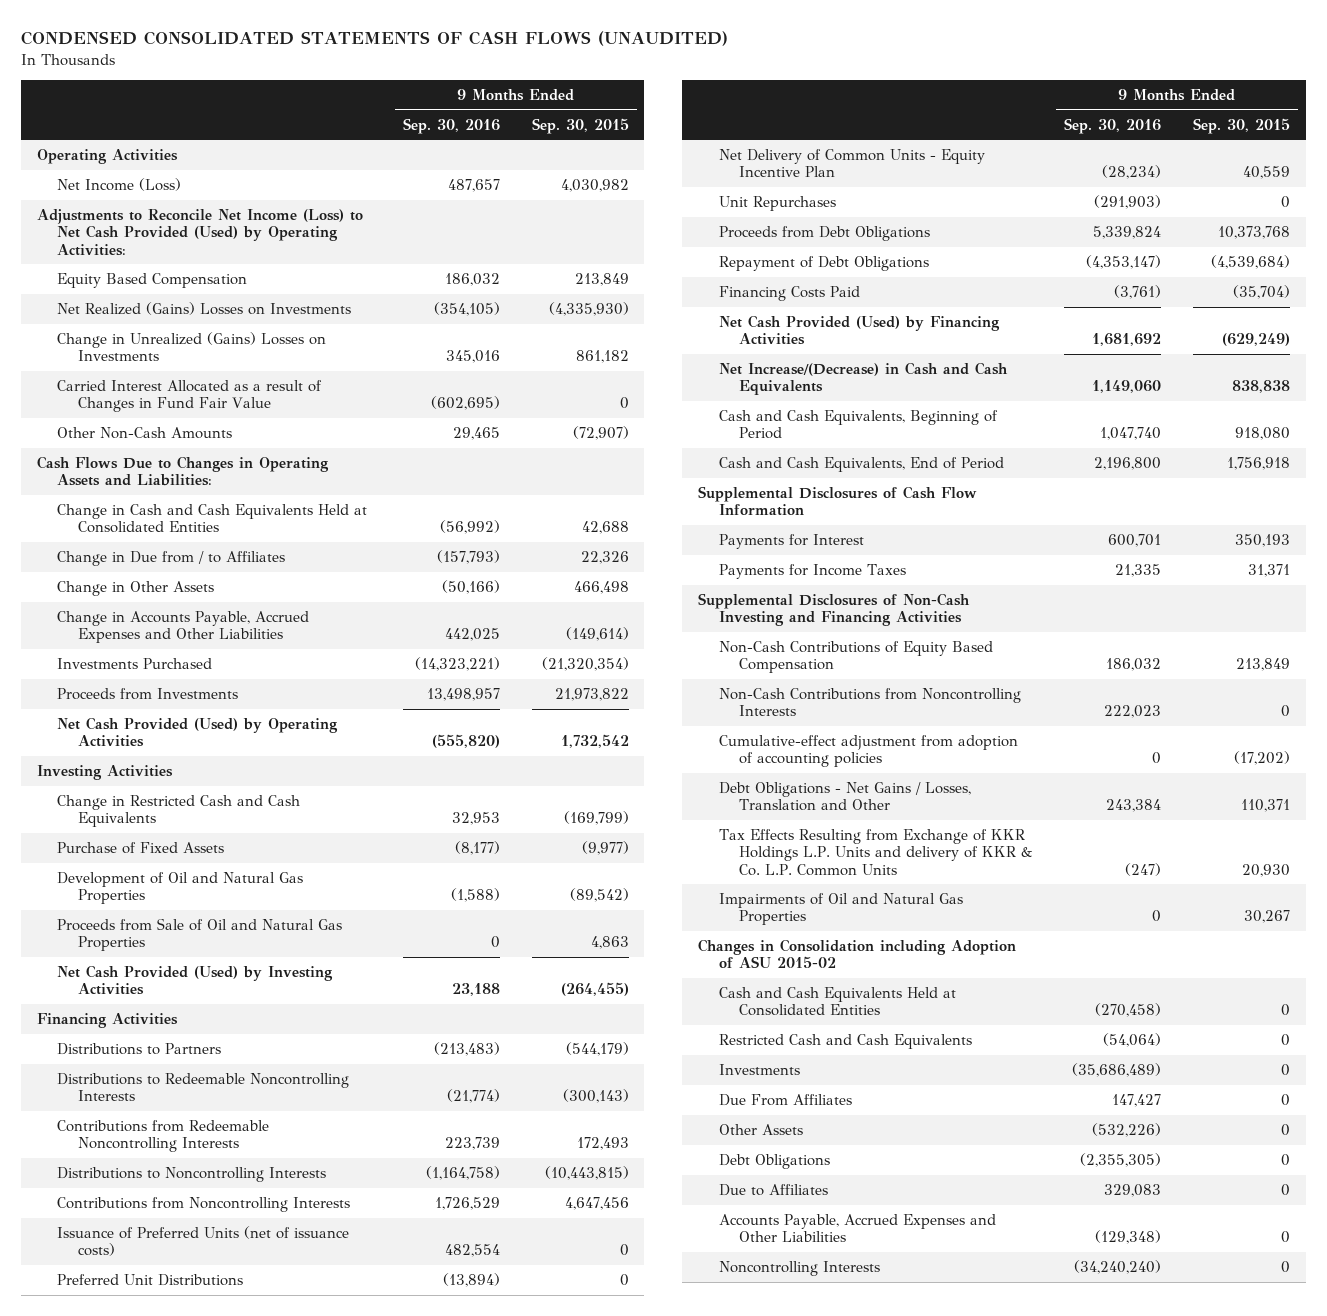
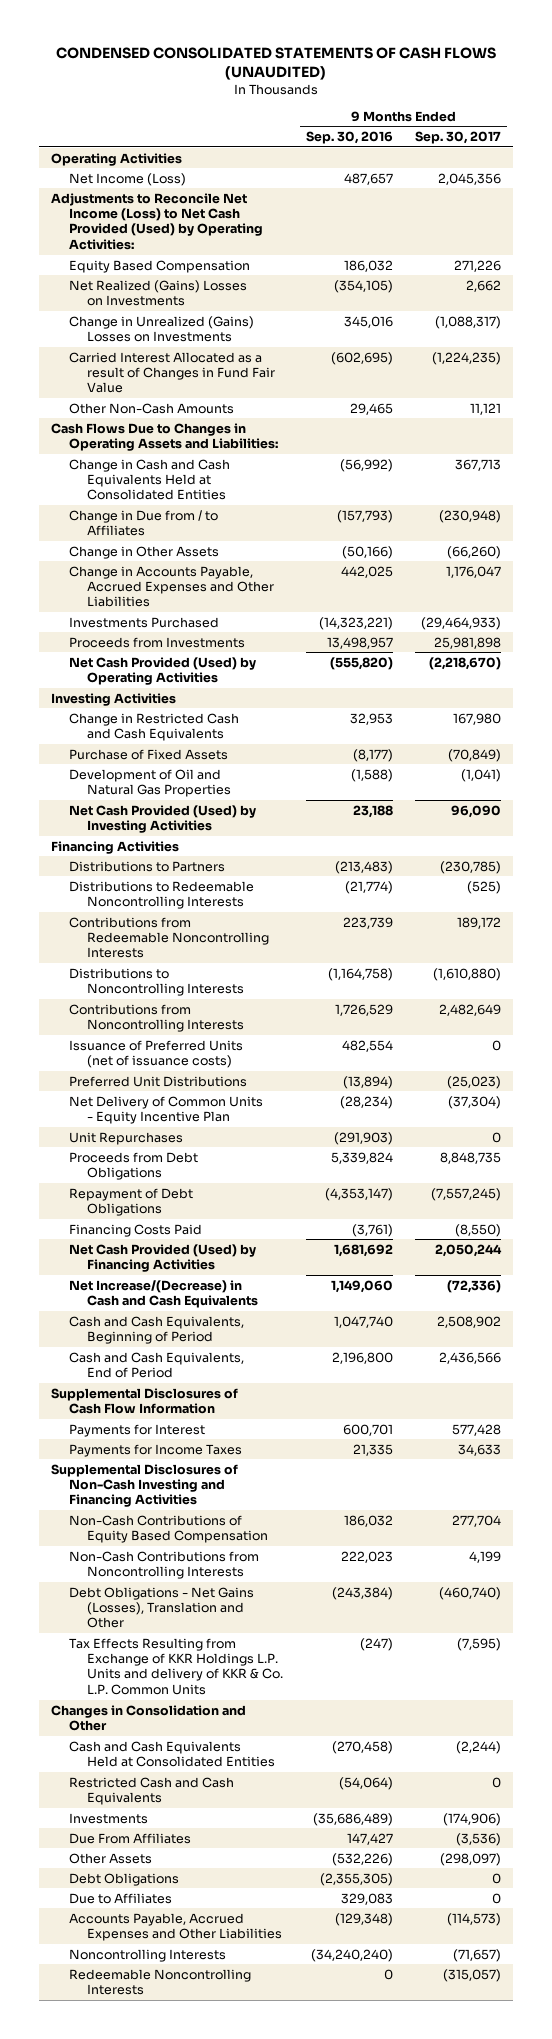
[531,117,629,134] Sep. 30, 2015 -> none
none -> [415,131,502,145] Sep. 30, 2017
[57,917,343,952] Proceeds from Sale of Oil and Natural Gas Properties -> none
[718,734,1018,768] Cumulative-effect adjustment from adoption of accounting policies -> none
[718,781,971,812] Debt Obligations - Net Gains / Losses, Translation and Other -> [68,1586,254,1629] Debt Obligations - Net Gains (Losses), Translation and Other
[1106,799,1162,813] 243,384 -> [331,1586,393,1600] (243,384)
[718,892,963,926] Impairments of Oil and Natural Gas Properties -> none
[698,938,1017,969] Changes in Consolidation including Adoption of ASU 2015-02 -> [50,1704,246,1732] Changes in Consolidation and Other
none -> [68,1968,251,1996] Redeemable Noncontrolling Interests

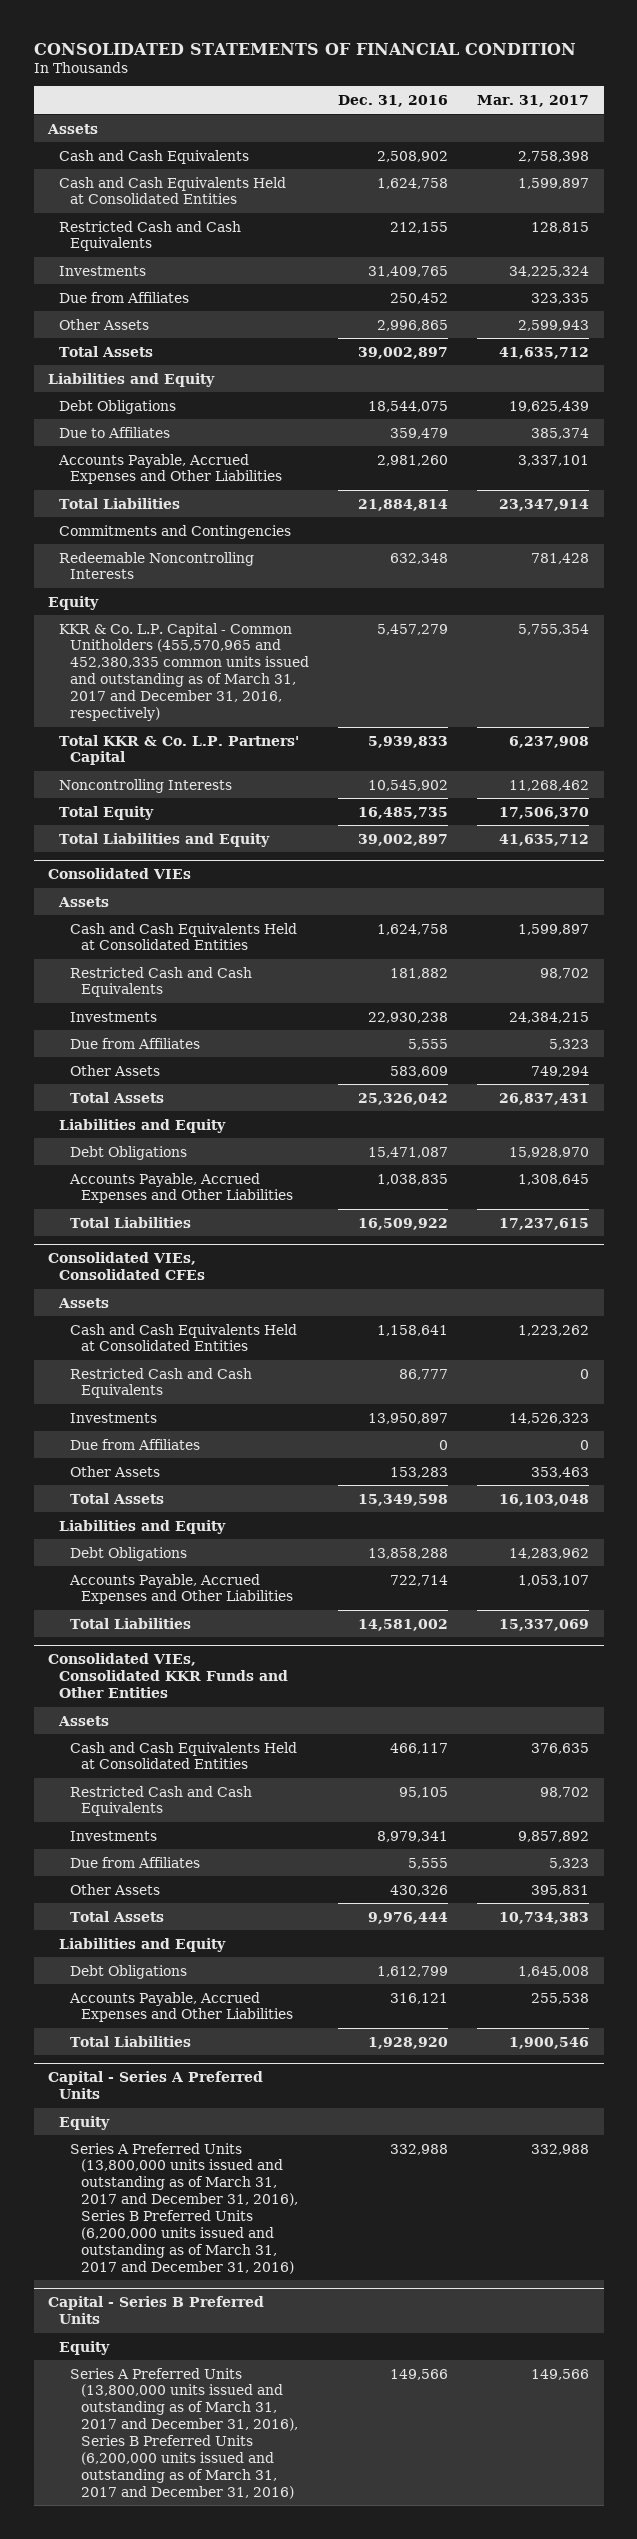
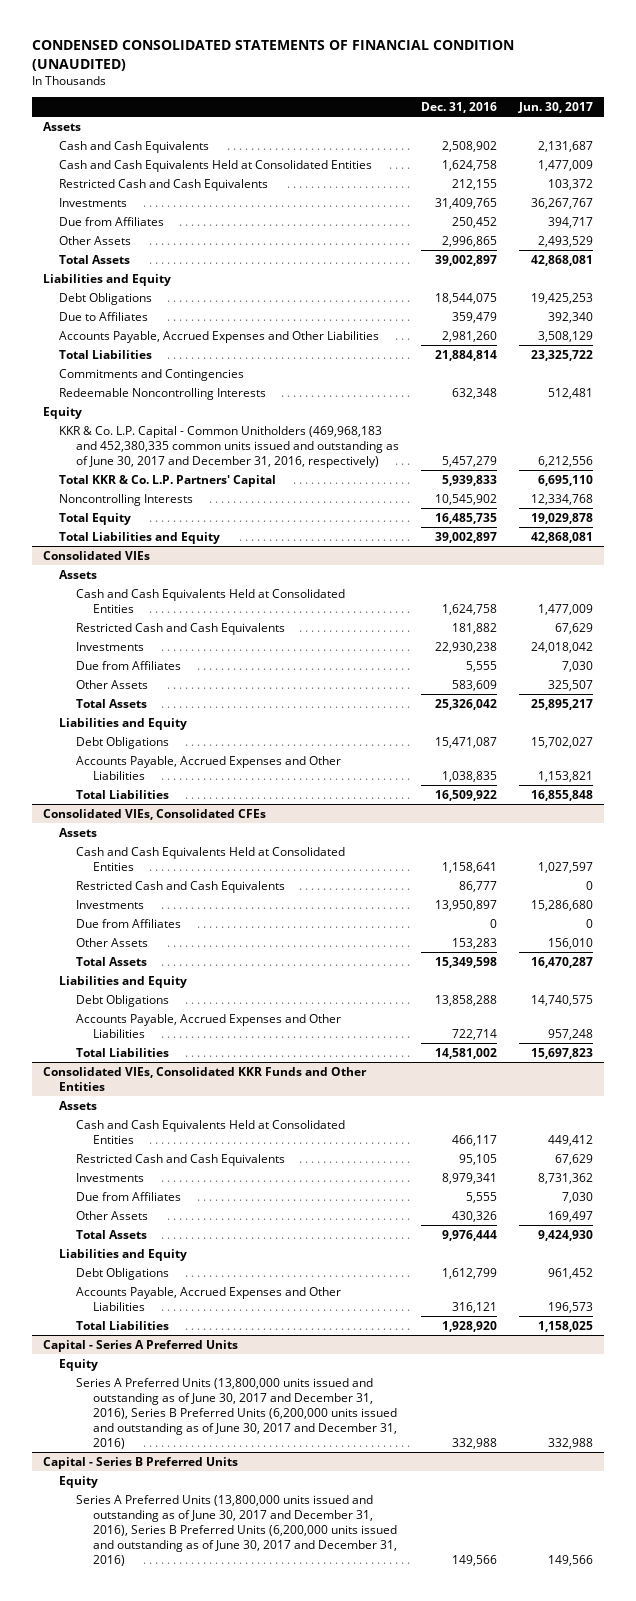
[33,42,576,55] CONSOLIDATED STATEMENTS OF FINANCIAL CONDITION -> [31,40,514,71] CONDENSED CONSOLIDATED STATEMENTS OF FINANCIAL CONDITION (UNAUDITED)
[477,94,590,107] Mar. 31, 2017 -> none
none -> [518,101,594,113] Jun. 30, 2017
[59,622,310,721] KKR & Co. L.P. Capital - Common Unitholders (455,570,965 and 452,380,335 common units issued and outstanding as of March 31, 2017 and December 31, 2016, respectively) -> [59,425,400,468] KKR & Co. L.P. Capital - Common Unitholders (469,968,183 and 452,380,335 common units issued and outstanding as of June 30, 2017 and December 31, 2016, respectively)
[70,2142,299,2274] Series A Preferred Units (13,800,000 units issued and outstanding as of March 31, 2017 and December 31, 2016), Series B Preferred Units (6,200,000 units issued and outstanding as of March 31, 2017 and December 31, 2016) -> [76,1377,397,1449] Series A Preferred Units (13,800,000 units issued and outstanding as of June 30, 2017 and December 31, 2016), Series B Preferred Units (6,200,000 units issued and outstanding as of June 30, 2017 and December 31, 2016)
[70,2367,299,2499] Series A Preferred Units (13,800,000 units issued and outstanding as of March 31, 2017 and December 31, 2016), Series B Preferred Units (6,200,000 units issued and outstanding as of March 31, 2017 and December 31, 2016) -> [76,1494,397,1566] Series A Preferred Units (13,800,000 units issued and outstanding as of June 30, 2017 and December 31, 2016), Series B Preferred Units (6,200,000 units issued and outstanding as of June 30, 2017 and December 31, 2016)

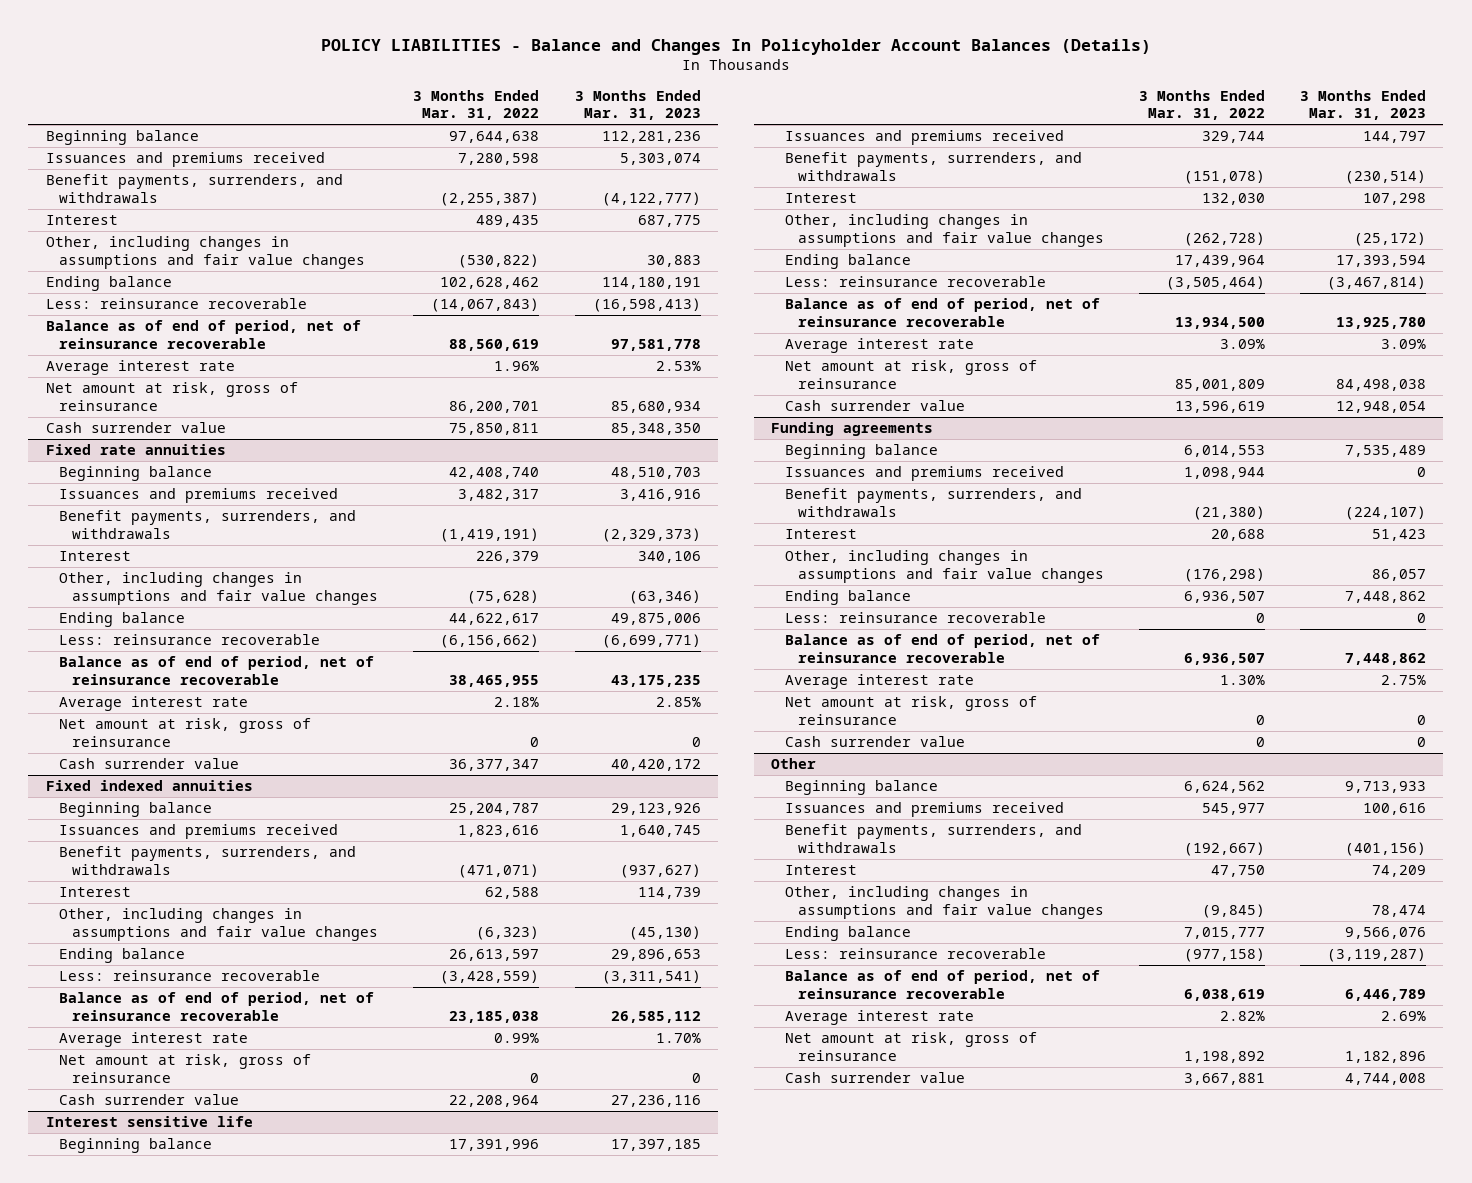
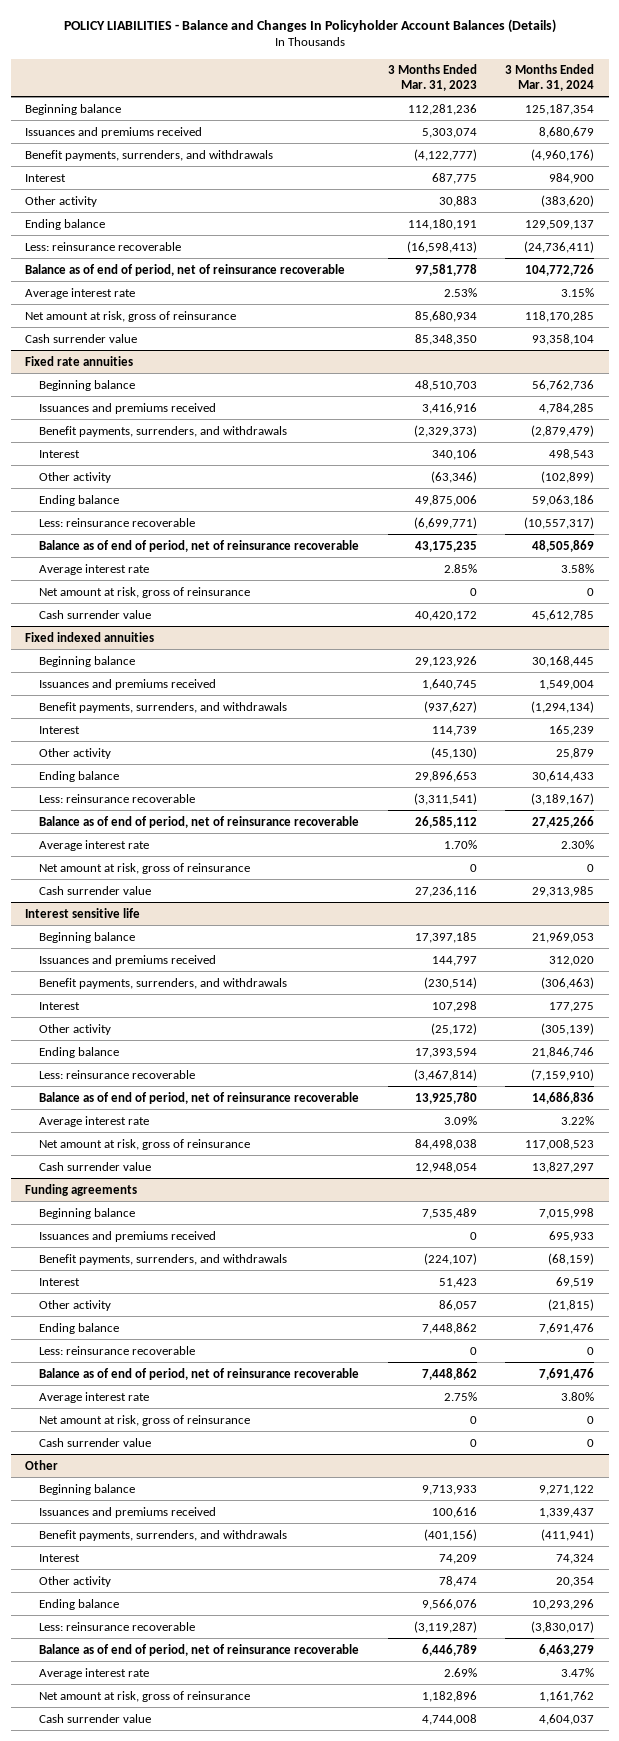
[413,89,540,121] 3 Months Ended Mar. 31, 2022 -> none
none -> [505,64,595,91] 3 Months Ended Mar. 31, 2024
[46,236,366,269] Other, including changes in assumptions and fair value changes -> [24,195,97,207] Other activity
[59,572,379,605] Other, including changes in assumptions and fair value changes -> [38,471,111,483] Other activity
[59,908,379,941] Other, including changes in assumptions and fair value changes -> [38,747,111,759] Other activity
[784,214,1104,247] Other, including changes in assumptions and fair value changes -> [38,1023,111,1035] Other activity
[784,550,1104,583] Other, including changes in assumptions and fair value changes -> [38,1299,111,1311] Other activity
[784,886,1104,919] Other, including changes in assumptions and fair value changes -> [38,1575,111,1587] Other activity

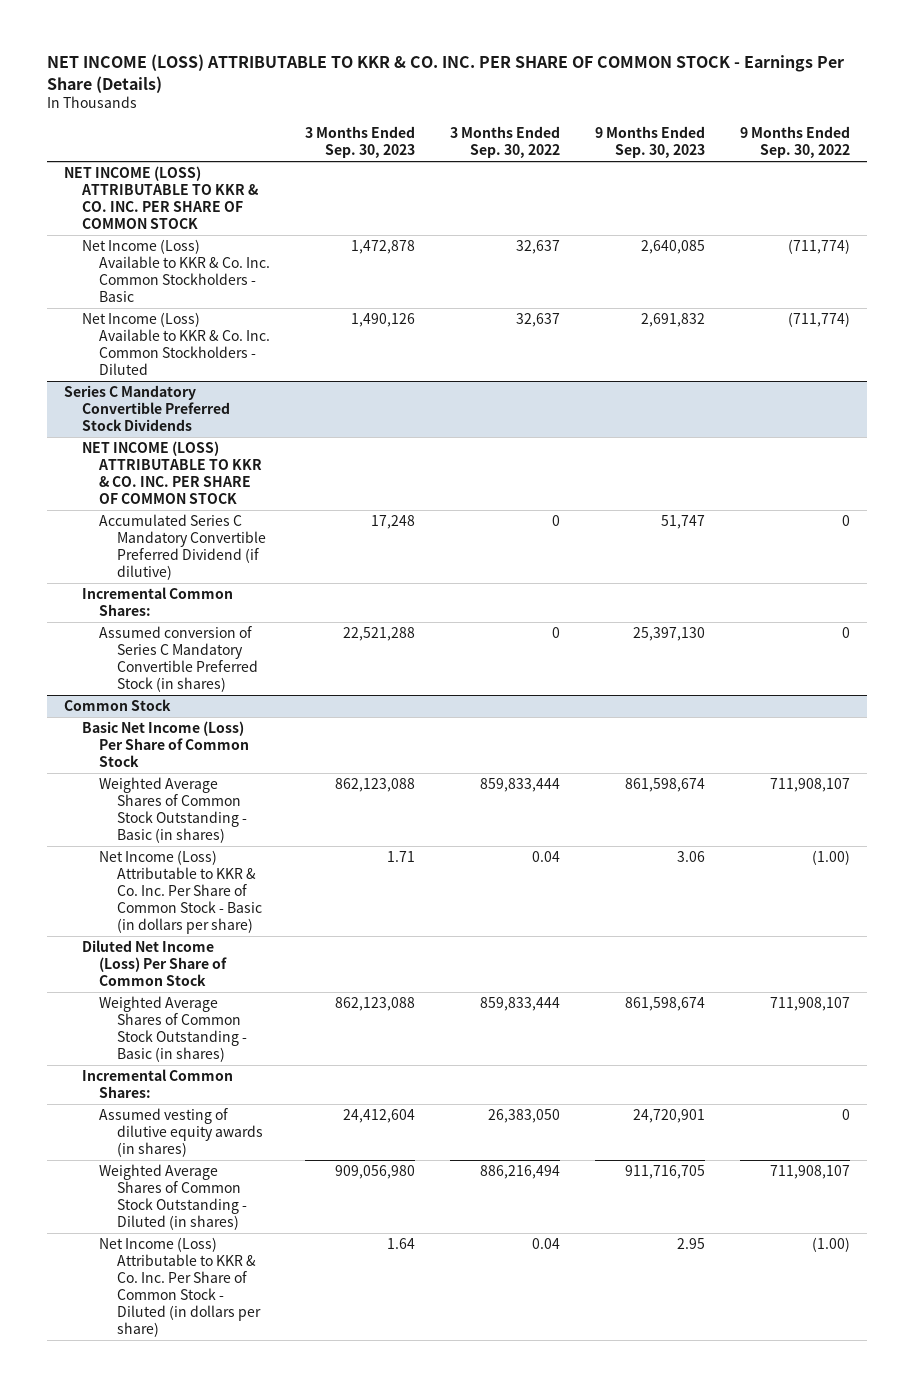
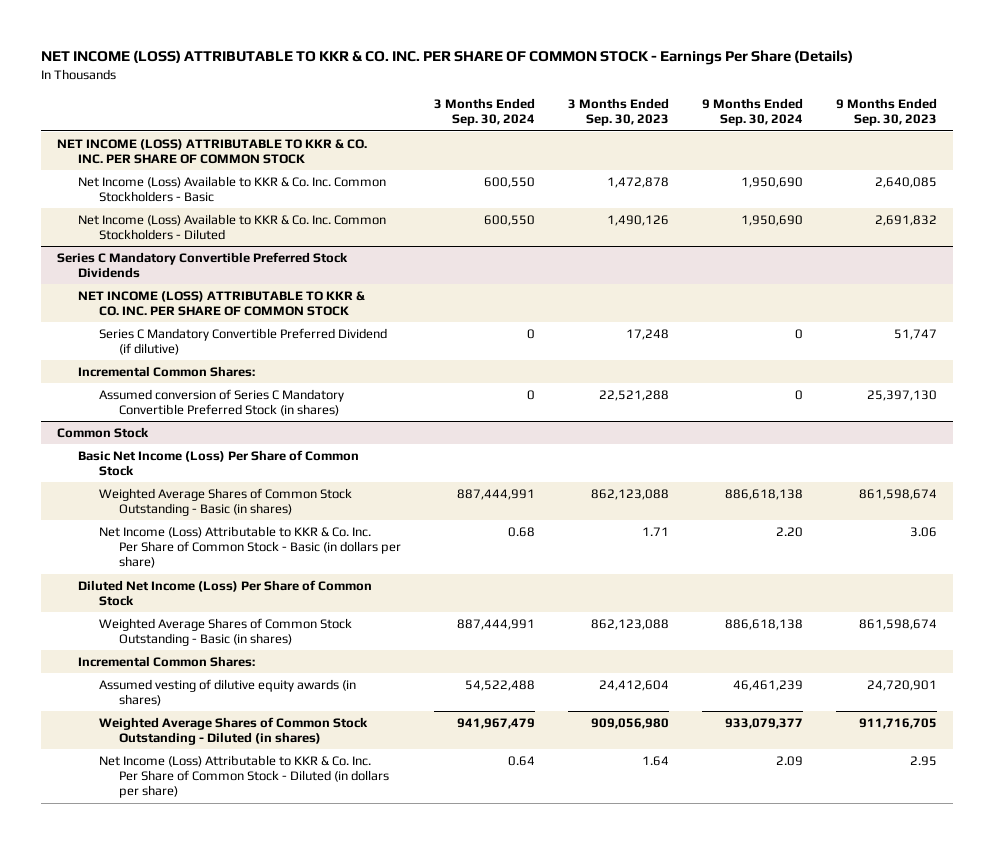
[450,126,561,159] 3 Months Ended Sep. 30, 2022 -> none
[740,126,851,159] 9 Months Ended Sep. 30, 2022 -> none
none -> [434,97,536,127] 3 Months Ended Sep. 30, 2024
none -> [701,97,803,127] 9 Months Ended Sep. 30, 2024
[99,513,267,580] Accumulated Series C Mandatory Convertible Preferred Dividend (if dilutive) -> [98,327,387,356] Series C Mandatory Convertible Preferred Dividend (if dilutive)

